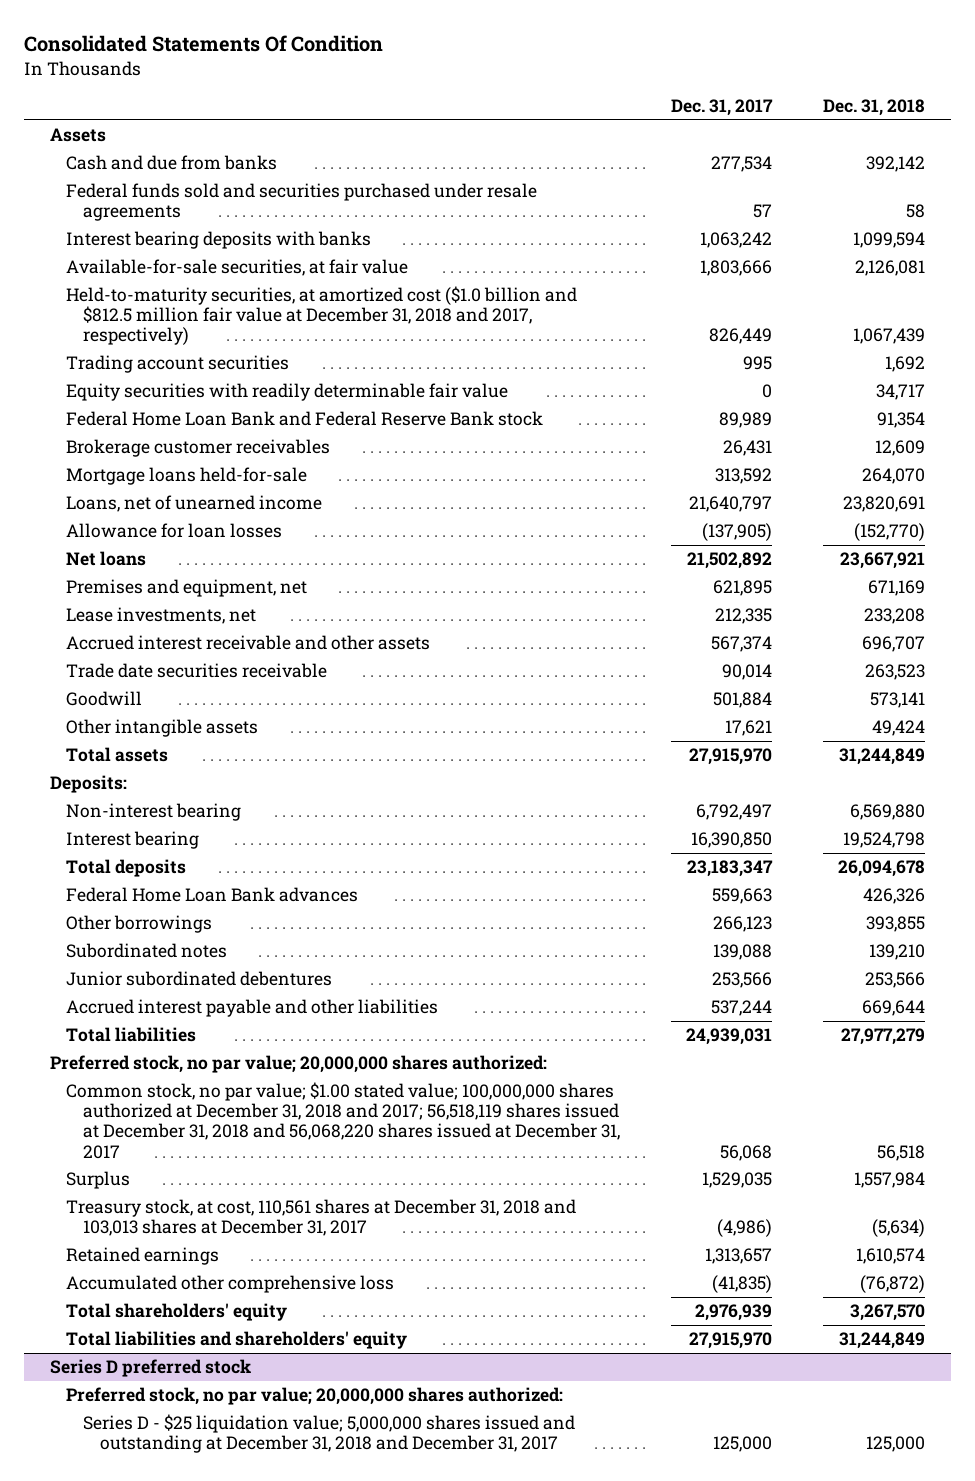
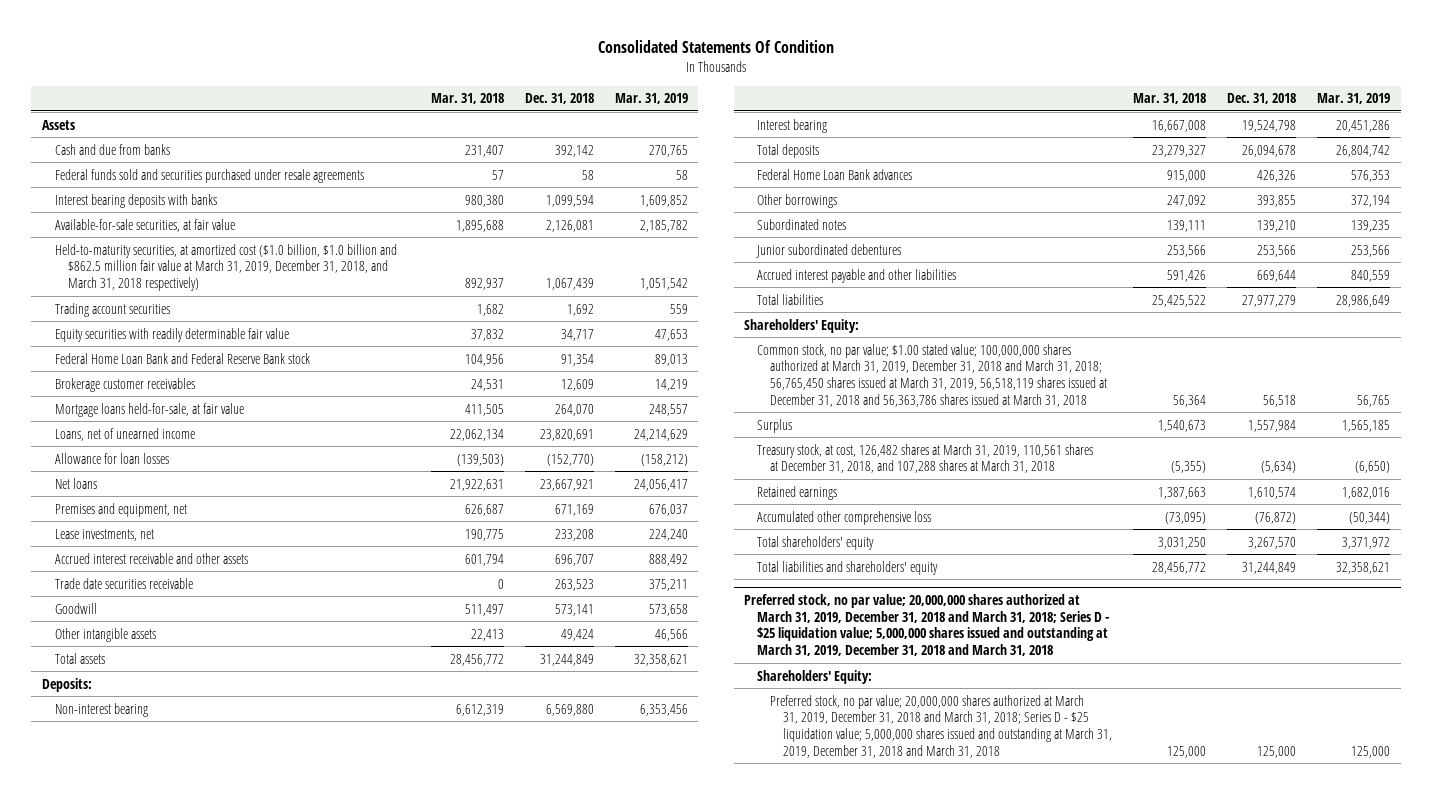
[671,99,774,117] Dec. 31, 2017 -> none
none -> [430,93,504,105] Mar. 31, 2018
none -> [614,93,688,105] Mar. 31, 2019
[66,286,578,346] Held-to-maturity securities, at amortized cost ($1.0 billion and $812.5 million fair value at December 31, 2018 and 2017, respectively) -> [54,243,397,291] Held-to-maturity securities, at amortized cost ($1.0 billion, $1.0 billion and $862.5 million fair value at March 31, 2019, December 31, 2018, and March 31, 2018 respectively)
[66,467,308,486] Mortgage loans held-for-sale -> [54,402,244,417] Mortgage loans held-for-sale, at fair value
[49,1055,547,1074] Preferred stock, no par value; 20,000,000 shares authorized: -> none
none -> [744,318,860,333] Shareholders' Equity:
[66,1082,620,1159] Common stock, no par value; $1.00 stated value; 100,000,000 shares authorized at December 31, 2018 and 2017; 56,518,119 shares issued at December 31, 2018 and 56,068,220 shares issued at December 31, 2017 -> [757,343,1108,407] Common stock, no par value; $1.00 stated value; 100,000,000 shares authorized at March 31, 2019, December 31, 2018 and March 31, 2018; 56,765,450 shares issued at March 31, 2019, 56,518,119 shares issued at December 31, 2018 and 56,363,786 shares issued at March 31, 2018
[66,1199,577,1237] Treasury stock, at cost, 110,561 shares at December 31, 2018 and 103,013 shares at December 31, 2017 -> [757,443,1094,474] Treasury stock, at cost, 126,482 shares at March 31, 2019, 110,561 shares at December 31, 2018, and 107,288 shares at March 31, 2018
[66,1387,564,1406] Preferred stock, no par value; 20,000,000 shares authorized: -> none
[49,1359,251,1378] Series D preferred stock -> [744,593,1110,657] Preferred stock, no par value; 20,000,000 shares authorized at March 31, 2019, December 31, 2018 and March 31, 2018; Series D - $25 liquidation value; 5,000,000 shares issued and outstanding at March 31, 2019, December 31, 2018 and March 31, 2018
none -> [757,669,873,684] Shareholders' Equity:
[82,1414,575,1454] Series D - $25 liquidation value; 5,000,000 shares issued and outstanding at December 31, 2018 and December 31, 2017 -> [770,694,1113,758] Preferred stock, no par value; 20,000,000 shares authorized at March 31, 2019, December 31, 2018 and March 31, 2018; Series D - $25 liquidation value; 5,000,000 shares issued and outstanding at March 31, 2019, December 31, 2018 and March 31, 2018

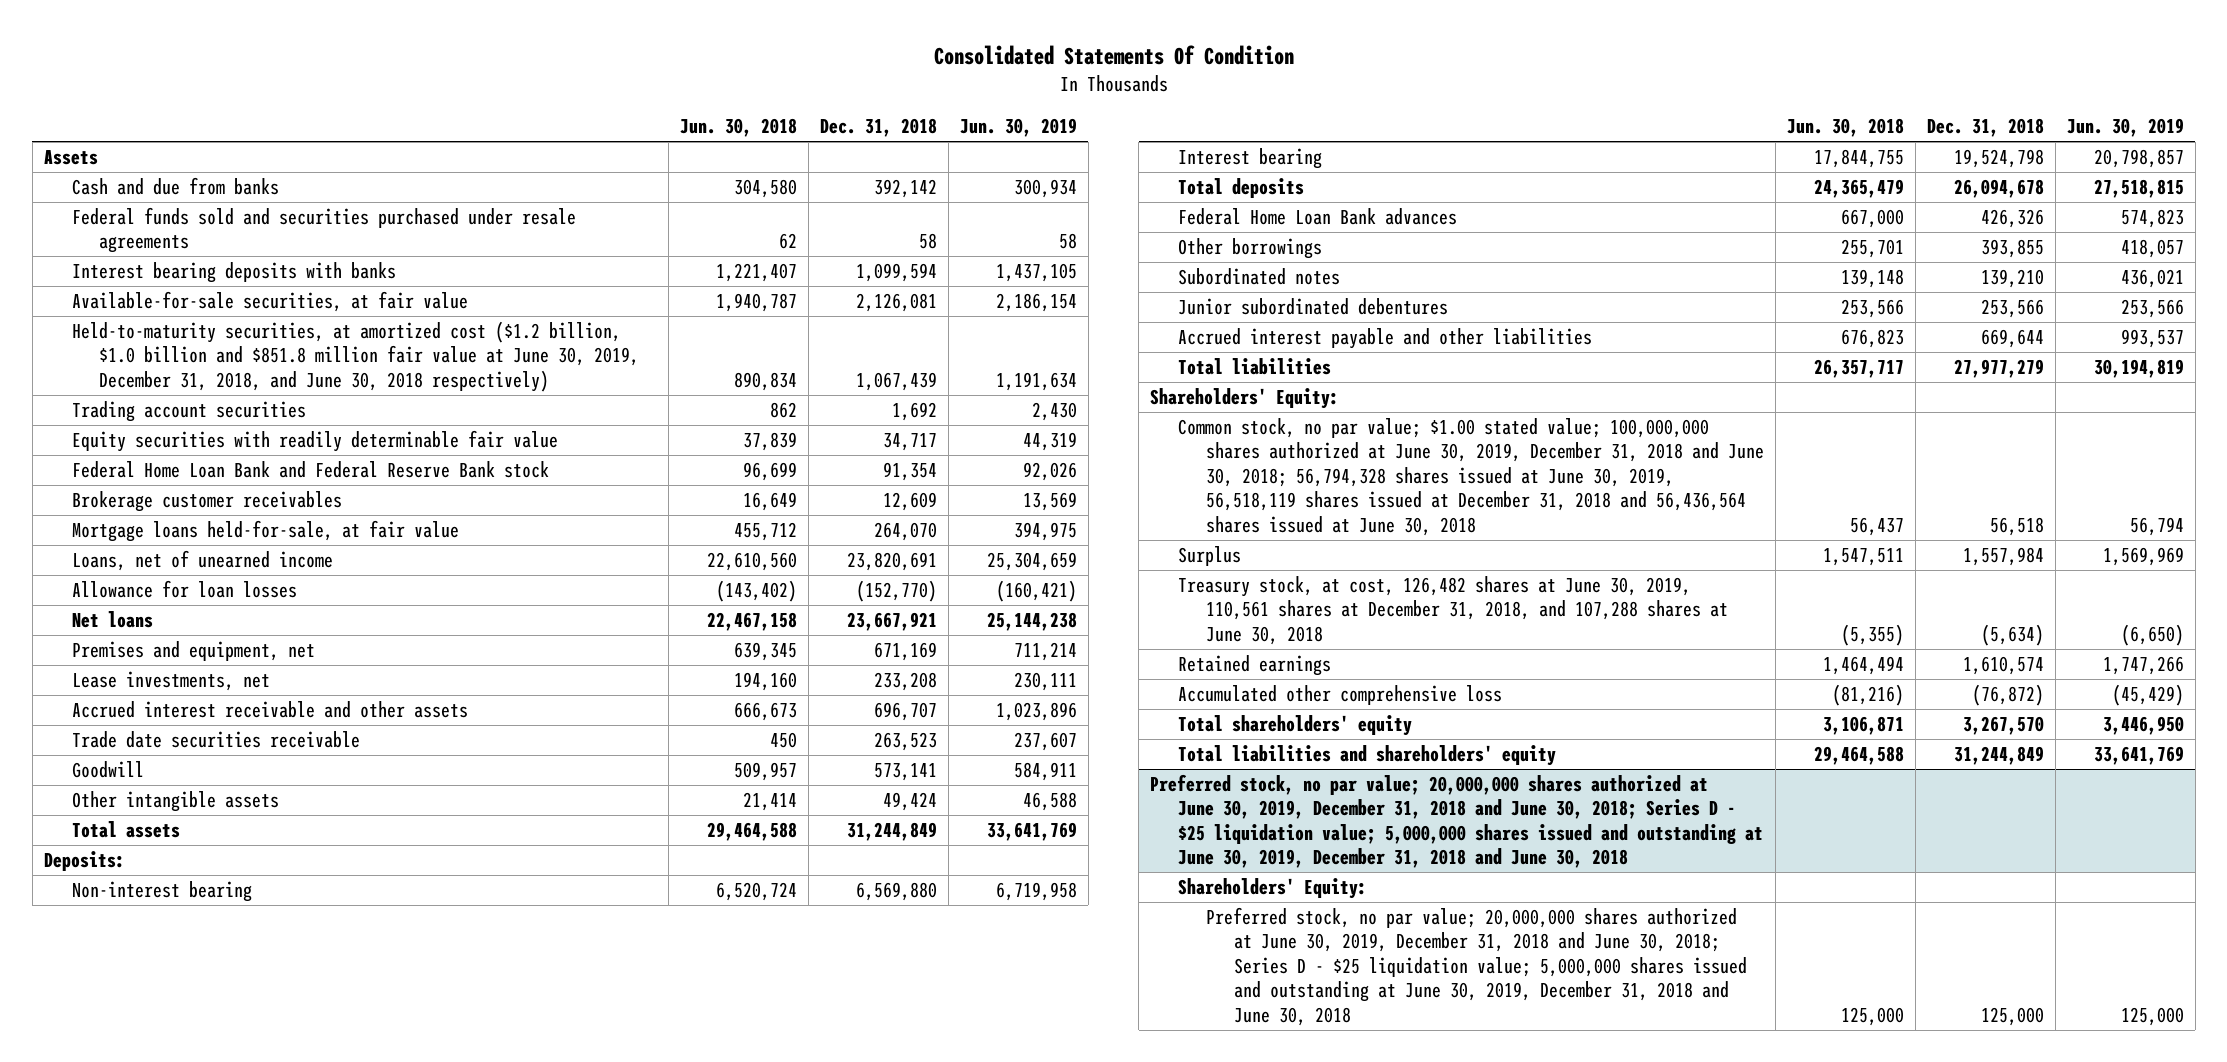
[430,93,504,105] Mar. 31, 2018 -> none
[614,93,688,105] Mar. 31, 2019 -> none
none -> [680,118,798,138] Jun. 30, 2018
none -> [960,118,1078,138] Jun. 30, 2019
[54,243,397,291] Held-to-maturity securities, at amortized cost ($1.0 billion, $1.0 billion and $862.5 million fair value at March 31, 2019, December 31, 2018, and March 31, 2018 respectively) -> [71,321,640,392] Held-to-maturity securities, at amortized cost ($1.2 billion, $1.0 billion and $851.8 million fair value at June 30, 2019, December 31, 2018, and June 30, 2018 respectively)
[757,343,1108,407] Common stock, no par value; $1.00 stated value; 100,000,000 shares authorized at March 31, 2019, December 31, 2018 and March 31, 2018; 56,765,450 shares issued at March 31, 2019, 56,518,119 shares issued at December 31, 2018 and 56,363,786 shares issued at March 31, 2018 -> [1178,418,1765,536] Common stock, no par value; $1.00 stated value; 100,000,000 shares authorized at June 30, 2019, December 31, 2018 and June 30, 2018; 56,794,328 shares issued at June 30, 2019, 56,518,119 shares issued at December 31, 2018 and 56,436,564 shares issued at June 30, 2018
[757,443,1094,474] Treasury stock, at cost, 126,482 shares at March 31, 2019, 110,561 shares at December 31, 2018, and 107,288 shares at March 31, 2018 -> [1178,576,1729,645] Treasury stock, at cost, 126,482 shares at June 30, 2019, 110,561 shares at December 31, 2018, and 107,288 shares at June 30, 2018
[744,593,1110,657] Preferred stock, no par value; 20,000,000 shares authorized at March 31, 2019, December 31, 2018 and March 31, 2018; Series D - $25 liquidation value; 5,000,000 shares issued and outstanding at March 31, 2019, December 31, 2018 and March 31, 2018 -> [1150,774,1764,869] Preferred stock, no par value; 20,000,000 shares authorized at June 30, 2019, December 31, 2018 and June 30, 2018; Series D - $25 liquidation value; 5,000,000 shares issued and outstanding at June 30, 2019, December 31, 2018 and June 30, 2018
[770,694,1113,758] Preferred stock, no par value; 20,000,000 shares authorized at March 31, 2019, December 31, 2018 and March 31, 2018; Series D - $25 liquidation value; 5,000,000 shares issued and outstanding at March 31, 2019, December 31, 2018 and March 31, 2018 -> [1206,907,1748,1026] Preferred stock, no par value; 20,000,000 shares authorized at June 30, 2019, December 31, 2018 and June 30, 2018; Series D - $25 liquidation value; 5,000,000 shares issued and outstanding at June 30, 2019, December 31, 2018 and June 30, 2018

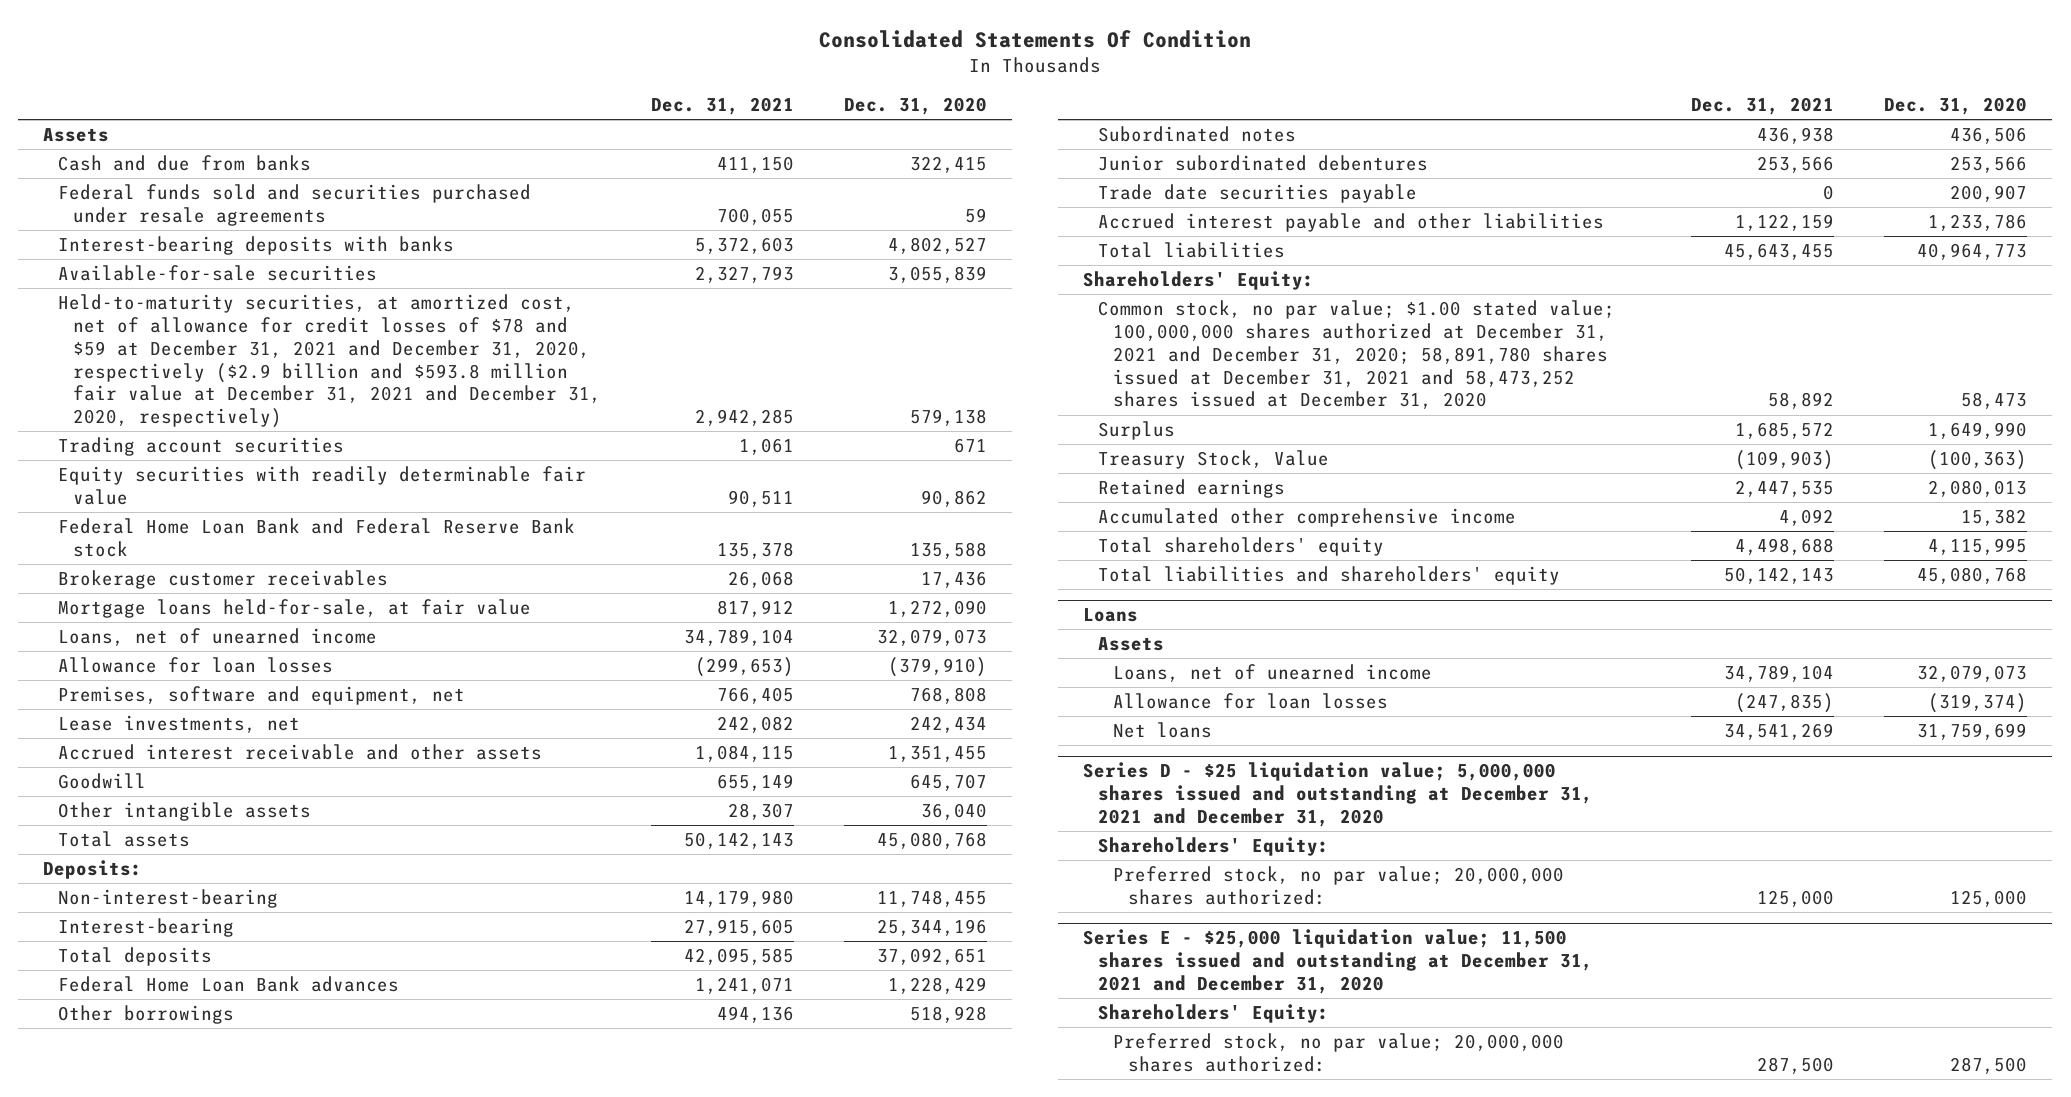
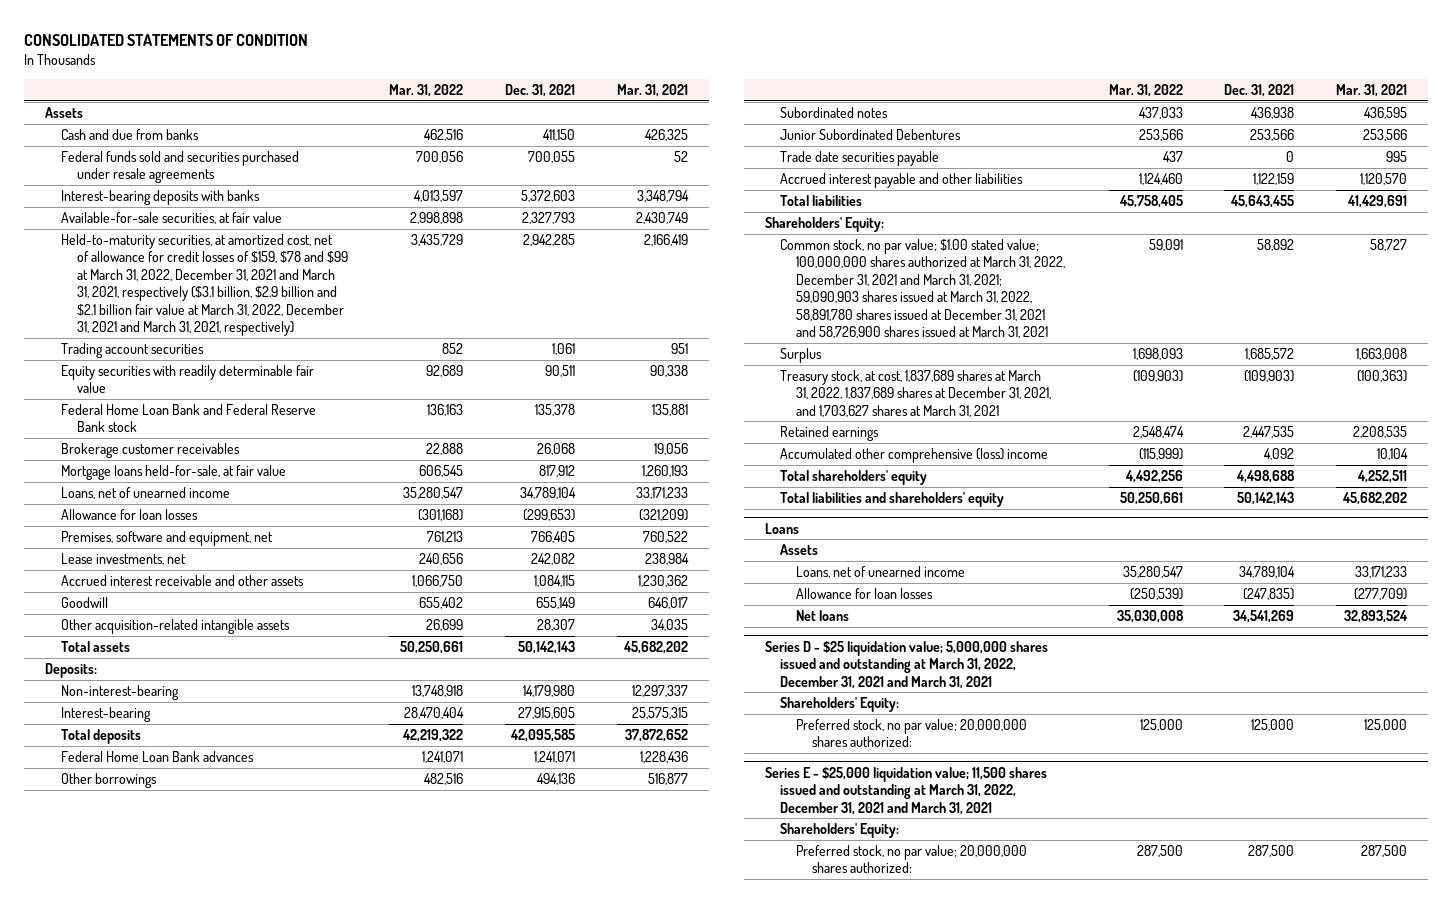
[819,29,1252,48] Consolidated Statements Of Condition -> [24,34,309,47] CONSOLIDATED STATEMENTS OF CONDITION
[844,97,988,116] Dec. 31, 2020 -> none
none -> [389,84,464,98] Mar. 31, 2022
none -> [616,84,688,98] Mar. 31, 2021
[58,264,378,281] Available-for-sale securities -> [60,211,282,224] Available-for-sale securities, at fair value
[58,293,601,429] Held-to-maturity securities, at amortized cost, net of allowance for credit losses of $78 and $59 at December 31, 2021 and December 31, 2020, respectively ($2.9 billion and $593.8 million fair value at December 31, 2021 and December 31, 2020, respectively) -> [60,233,348,337] Held-to-maturity securities, at amortized cost, net of allowance for credit losses of $159, $78 and $99 at March 31, 2022, December 31, 2021 and March 31, 2021, respectively ($3.1 billion, $2.9 billion and $2.1 billion fair value at March 31, 2022, December 31, 2021 and March 31, 2021, respectively)
[58,801,312,821] Other intangible assets -> [60,618,290,634] Other acquisition-related intangible assets
[1098,154,1429,171] Junior subordinated debentures -> [780,128,962,140] Junior Subordinated Debentures
[1098,299,1616,410] Common stock, no par value; $1.00 stated value; 100,000,000 shares authorized at December 31, 2021 and December 31, 2020; 58,891,780 shares issued at December 31, 2021 and 58,473,252 shares issued at December 31, 2020 -> [780,238,1066,339] Common stock, no par value; $1.00 stated value; 100,000,000 shares authorized at March 31, 2022, December 31, 2021 and March 31, 2021; 59,090,903 shares issued at March 31, 2022, 58,891,780 shares issued at December 31, 2021 and 58,726,900 shares issued at March 31, 2021
[1098,449,1330,469] Treasury Stock, Value -> [780,369,1052,417] Treasury stock, at cost, 1,837,689 shares at March 31, 2022, 1,837,689 shares at December 31, 2021, and 1,703,627 shares at March 31, 2021
[1098,507,1517,527] Accumulated other comprehensive income -> [780,447,1049,463] Accumulated other comprehensive (loss) income
[1083,762,1594,828] Series D - $25 liquidation value; 5,000,000 shares issued and outstanding at December 31, 2021 and December 31, 2020 -> [764,640,1048,689] Series D - $25 liquidation value; 5,000,000 shares issued and outstanding at March 31, 2022, December 31, 2021 and March 31, 2021
[1083,929,1594,995] Series E - $25,000 liquidation value; 11,500 shares issued and outstanding at December 31, 2021 and December 31, 2020 -> [764,766,1047,815] Series E - $25,000 liquidation value; 11,500 shares issued and outstanding at March 31, 2022, December 31, 2021 and March 31, 2021

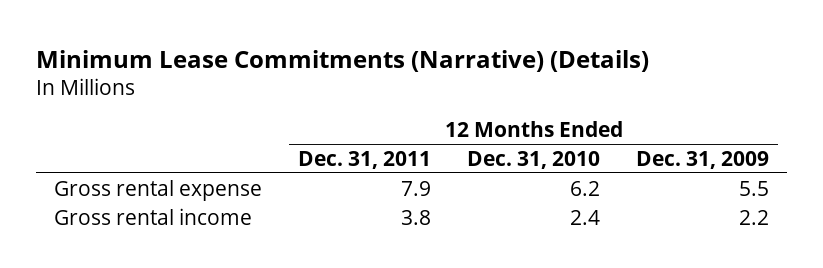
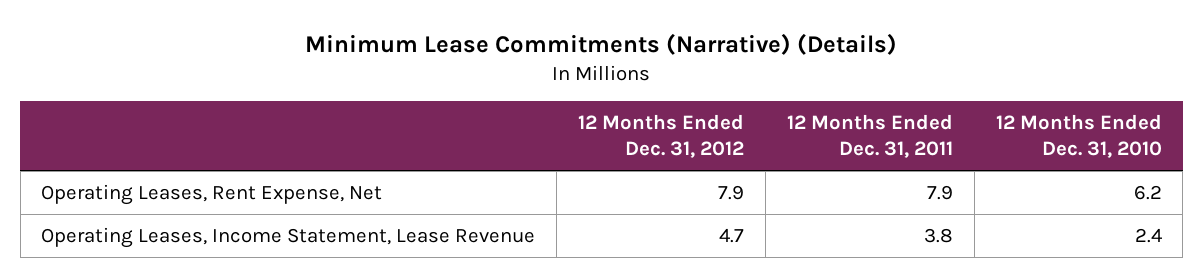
[636,150,770,169] Dec. 31, 2009 -> none
none -> [578,113,745,159] 12 Months Ended Dec. 31, 2012
[54,179,263,201] Gross rental expense -> [41,184,383,206] Operating Leases, Rent Expense, Net
[54,207,253,225] Gross rental income -> [41,227,536,249] Operating Leases, Income Statement, Lease Revenue

